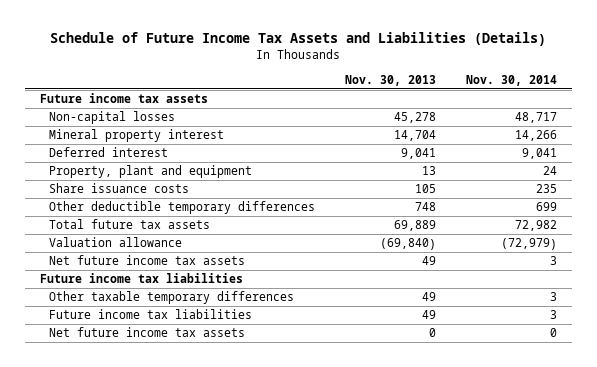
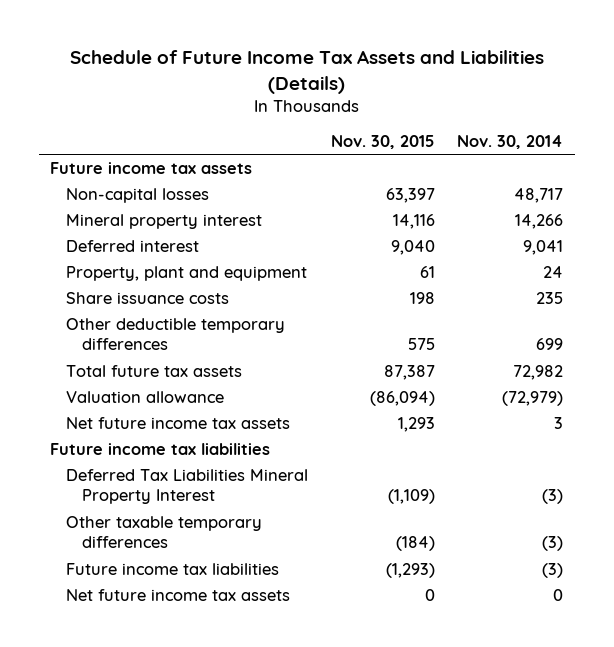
[344,75,436,87] Nov. 30, 2013 -> none
none -> [330,134,435,149] Nov. 30, 2015
none -> [66,468,309,505] Deferred Tax Liabilities Mineral Property Interest
[549,292,557,302] 3 -> [542,536,564,552] (3)
[549,310,557,320] 3 -> [542,562,564,578] (3)

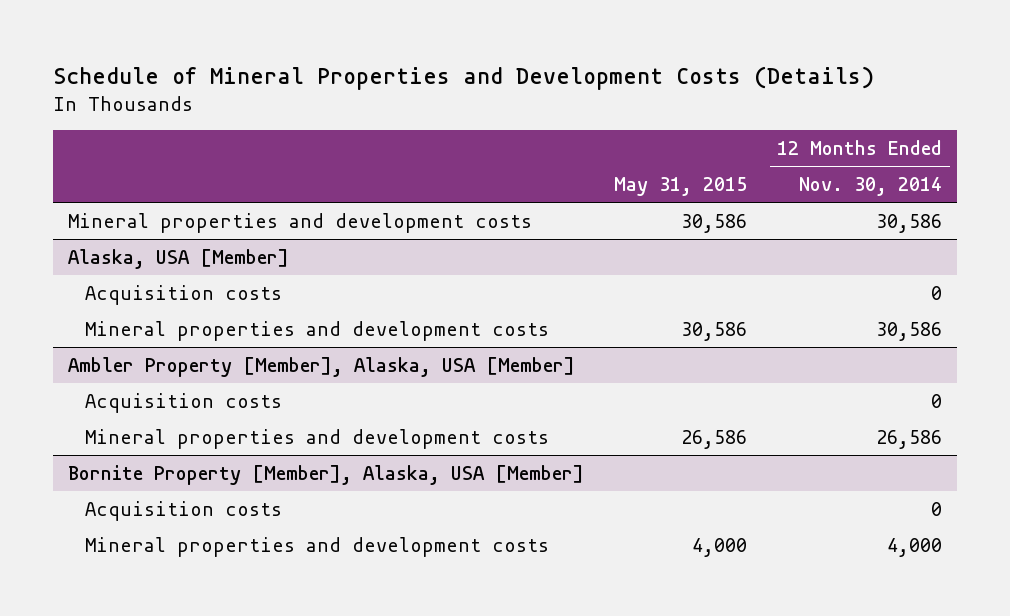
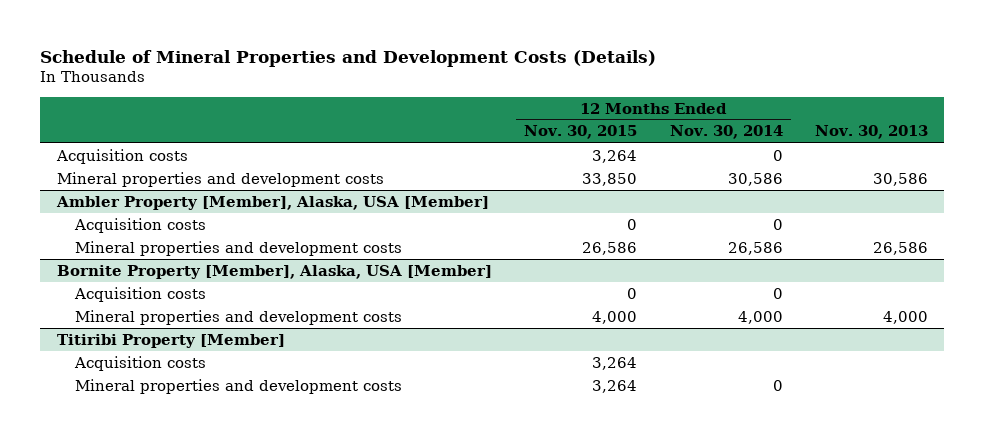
[614,177,748,197] May 31, 2015 -> none
none -> [524,125,638,140] Nov. 30, 2015
none -> [815,125,929,140] Nov. 30, 2013
[67,212,532,233] Mineral properties and development costs -> none
[67,248,289,269] Alaska, USA [Member] -> none
none -> [56,333,285,348] Titiribi Property [Member]
none -> [74,355,207,371] Acquisition costs
none -> [75,378,403,394] Mineral properties and development costs

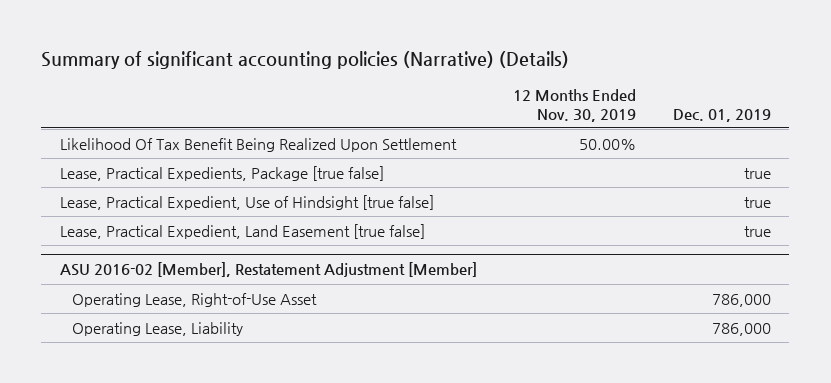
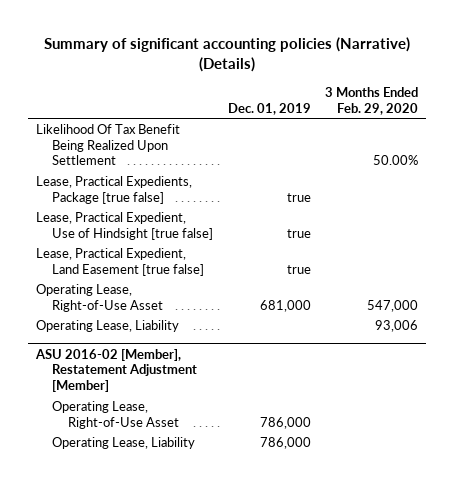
[513,88,637,122] 12 Months Ended Nov. 30, 2019 -> none
none -> [325,87,419,115] 3 Months Ended Feb. 29, 2020
none -> [35,284,163,312] Operating Lease, Right-of-Use Asset
none -> [35,320,179,333] Operating Lease, Liability

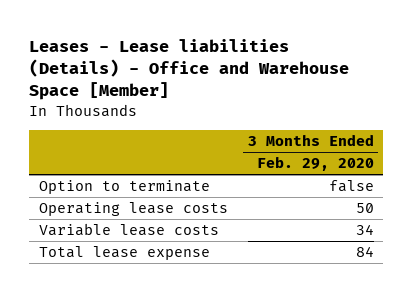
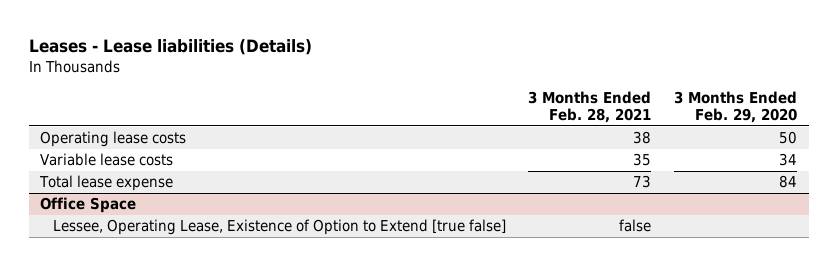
[29,38,350,101] Leases - Lease liabilities (Details) - Office and Warehouse Space [Member] -> [28,38,312,55] Leases - Lease liabilities (Details)
none -> [528,90,652,124] 3 Months Ended Feb. 28, 2021
[39,180,211,195] Option to terminate -> none
none -> [40,197,137,214] Office Space
none -> [52,219,506,236] Lessee, Operating Lease, Existence of Option to Extend [true false]

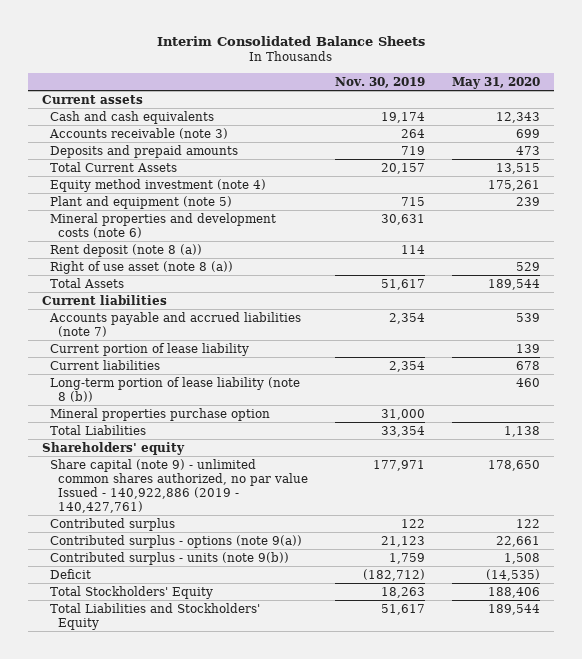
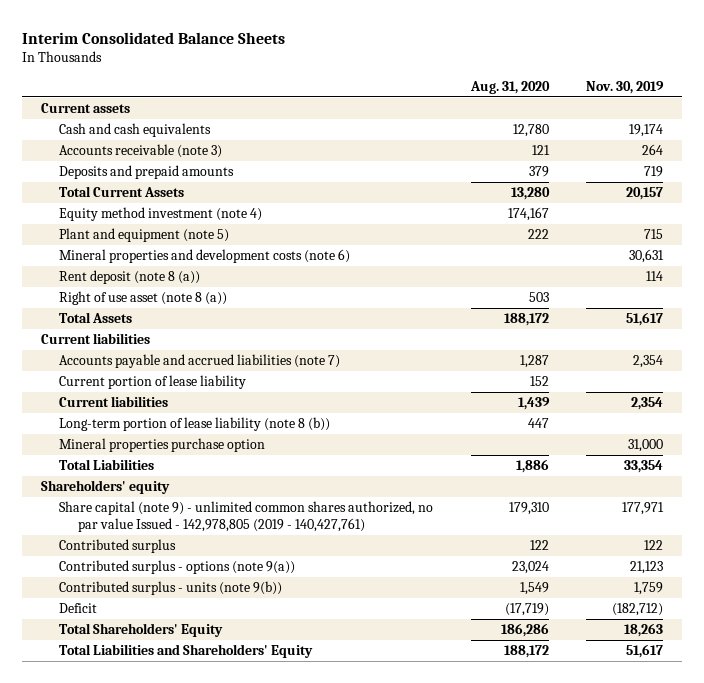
[452,76,541,89] May 31, 2020 -> none
none -> [469,80,550,94] Aug. 31, 2020
[49,458,308,513] Share capital (note 9) - unlimited common shares authorized, no par value Issued - 140,922,886 (2019 - 140,427,761) -> [59,501,434,532] Share capital (note 9) - unlimited common shares authorized, no par value Issued - 142,978,805 (2019 - 140,427,761)
[49,585,213,599] Total Stockholders' Equity -> [59,623,224,638] Total Shareholders' Equity
[49,602,260,630] Total Liabilities and Stockholders' Equity -> [59,644,314,659] Total Liabilities and Shareholders' Equity

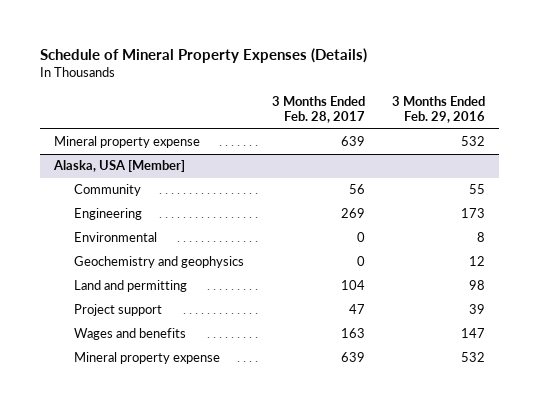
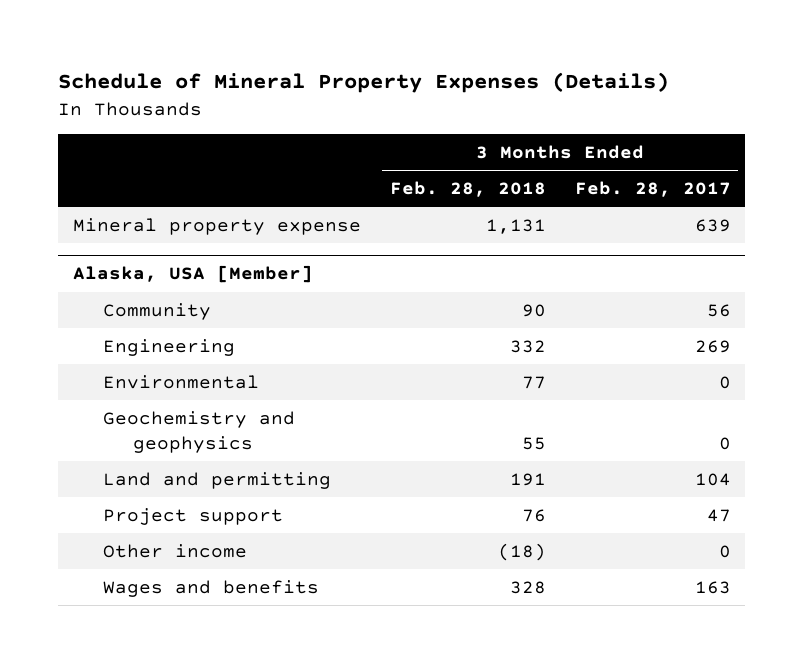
[392,95,486,124] 3 Months Ended Feb. 29, 2016 -> none
none -> [389,181,546,198] Feb. 28, 2018
none -> [103,543,248,558] Other income
[73,352,220,365] Mineral property expense -> none

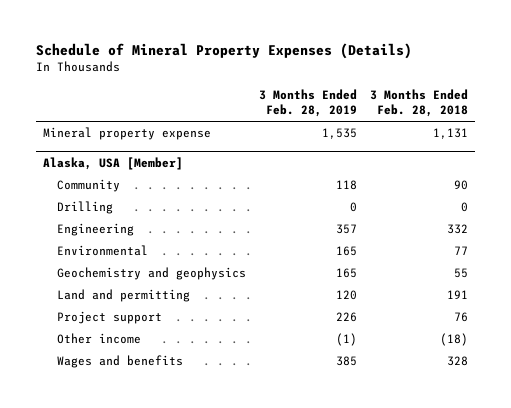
[574,181,731,198] Feb. 28, 2017 -> none
none -> [259,88,358,118] 3 Months Ended Feb. 28, 2019
none -> [56,201,113,215] Drilling

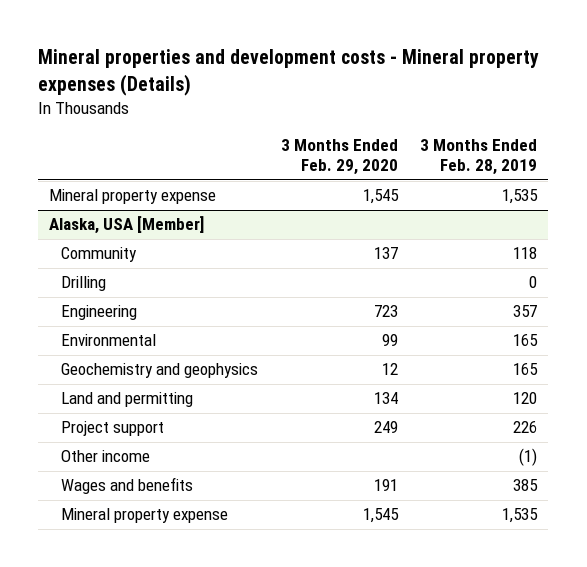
[35,42,412,59] Schedule of Mineral Property Expenses (Details) -> [38,49,540,96] Mineral properties and development costs - Mineral property expenses (Details)
[370,88,469,118] 3 Months Ended Feb. 28, 2018 -> none
none -> [280,139,398,176] 3 Months Ended Feb. 29, 2020
none -> [61,508,229,524] Mineral property expense

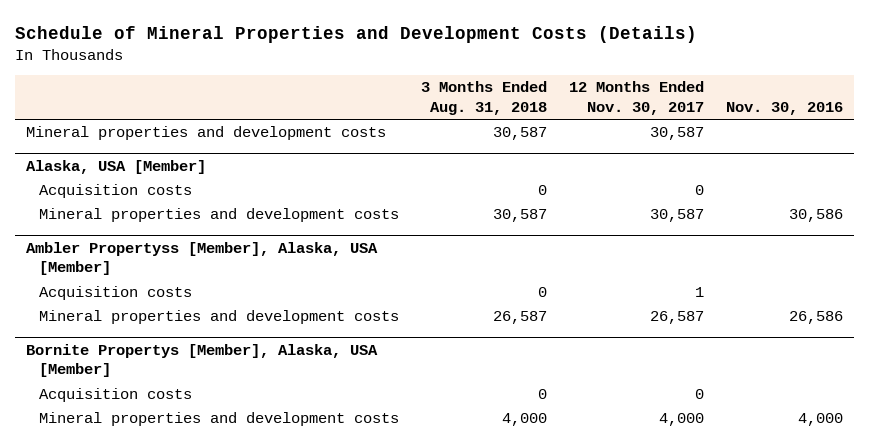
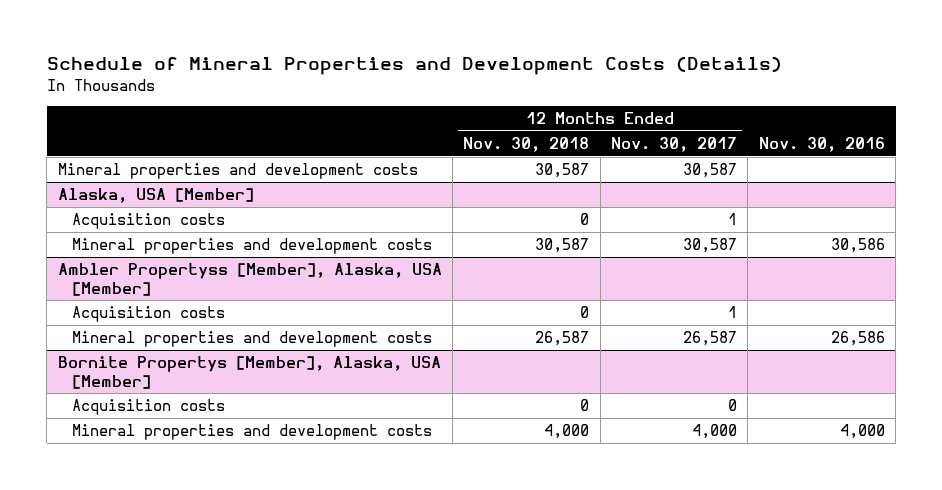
[420,81,547,115] 3 Months Ended Aug. 31, 2018 -> none
none -> [463,136,590,152] Nov. 30, 2018
[694,185,704,196] 0 -> [728,213,738,226] 1

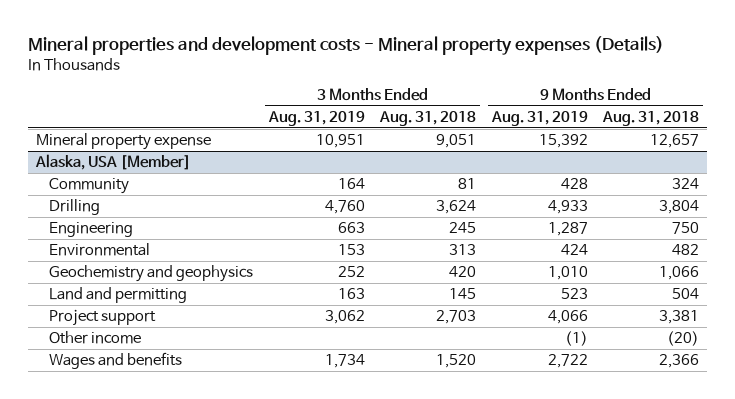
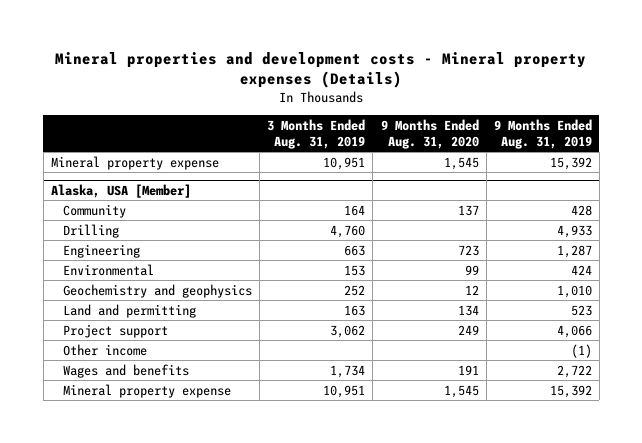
[379,110,477,126] Aug. 31, 2018 -> none
[602,110,700,126] Aug. 31, 2018 -> none
none -> [380,118,479,149] 9 Months Ended Aug. 31, 2020
none -> [63,383,232,398] Mineral property expense

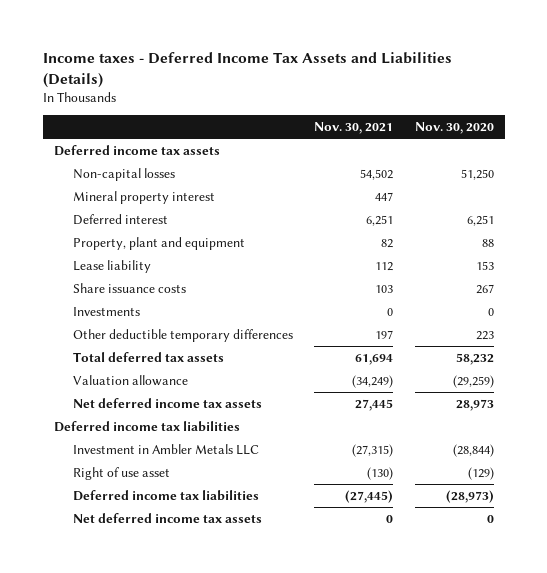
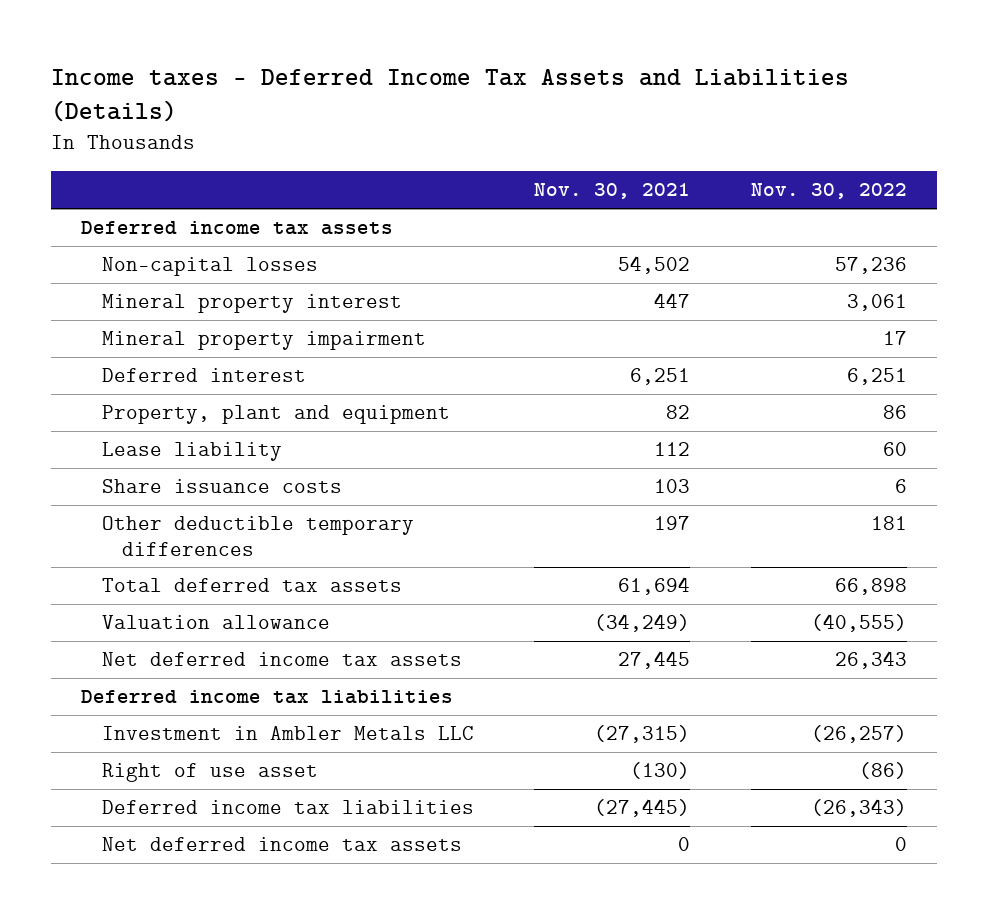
[414,122,494,135] Nov. 30, 2020 -> none
none -> [750,183,907,200] Nov. 30, 2022
none -> [101,331,426,351] Mineral property impairment
[72,306,140,316] Investments -> none

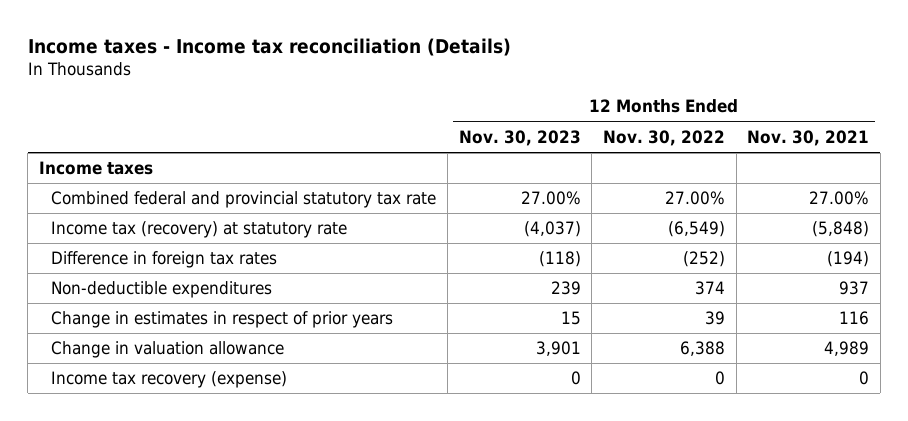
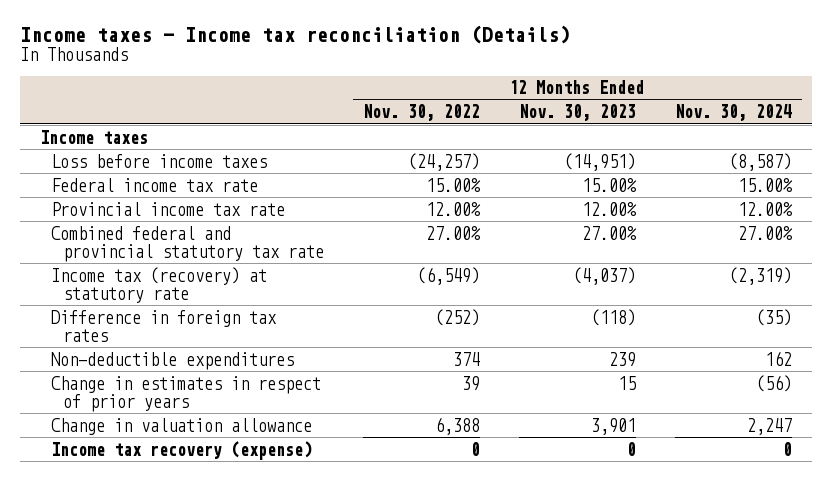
[747,129,870,146] Nov. 30, 2021 -> none
none -> [674,104,792,122] Nov. 30, 2024
none -> [51,153,268,168] Loss before income taxes
none -> [51,177,259,192] Federal income tax rate
none -> [51,201,286,216] Provincial income tax rate

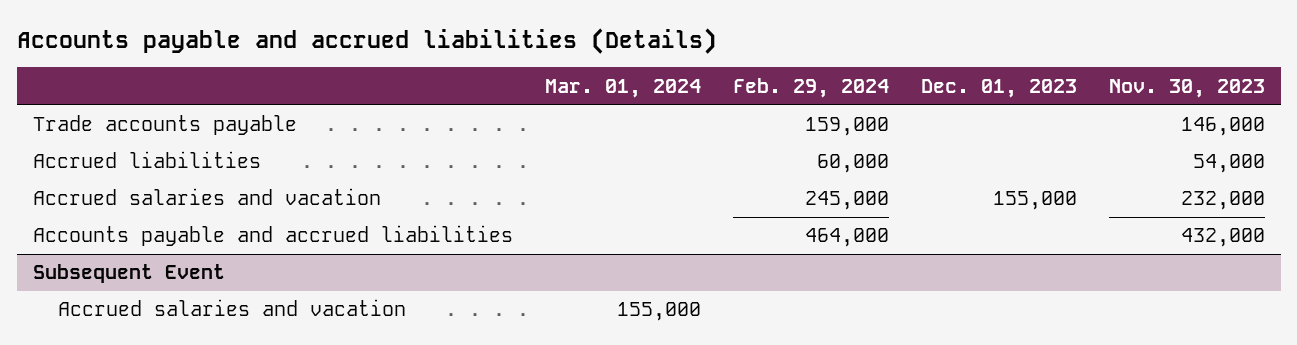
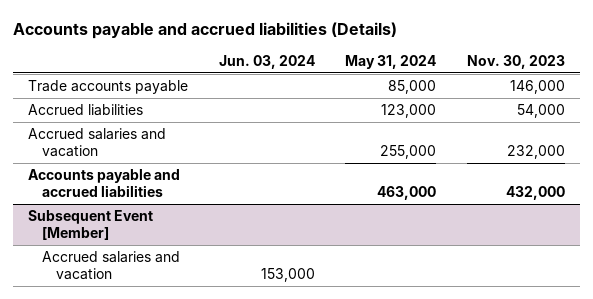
[544,78,701,98] Mar. 01, 2024 -> none
[732,77,889,98] Feb. 29, 2024 -> none
[920,78,1077,98] Dec. 01, 2023 -> none
none -> [218,54,315,69] Jun. 03, 2024
none -> [345,54,437,69] May 31, 2024
[32,264,225,284] Subsequent Event -> [28,210,154,241] Subsequent Event [Member]

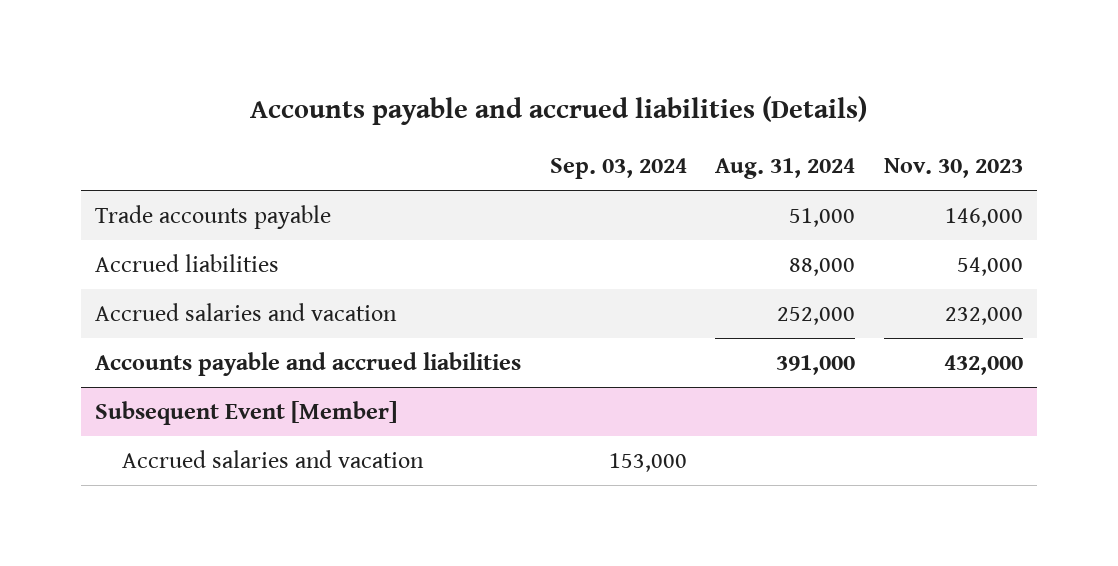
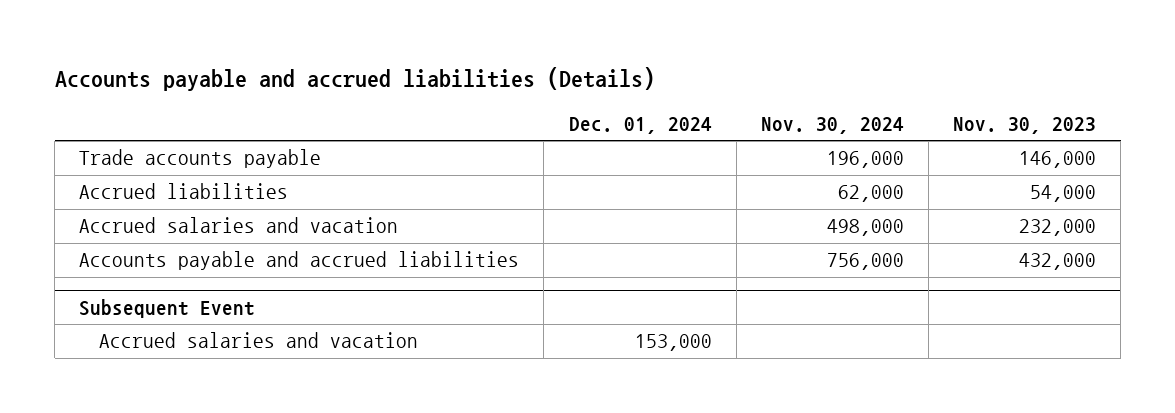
[549,158,687,180] Sep. 03, 2024 -> none
[715,158,856,180] Aug. 31, 2024 -> none
none -> [568,116,712,134] Dec. 01, 2024
none -> [760,116,904,134] Nov. 30, 2024
[95,400,398,425] Subsequent Event [Member] -> [79,298,256,318] Subsequent Event

